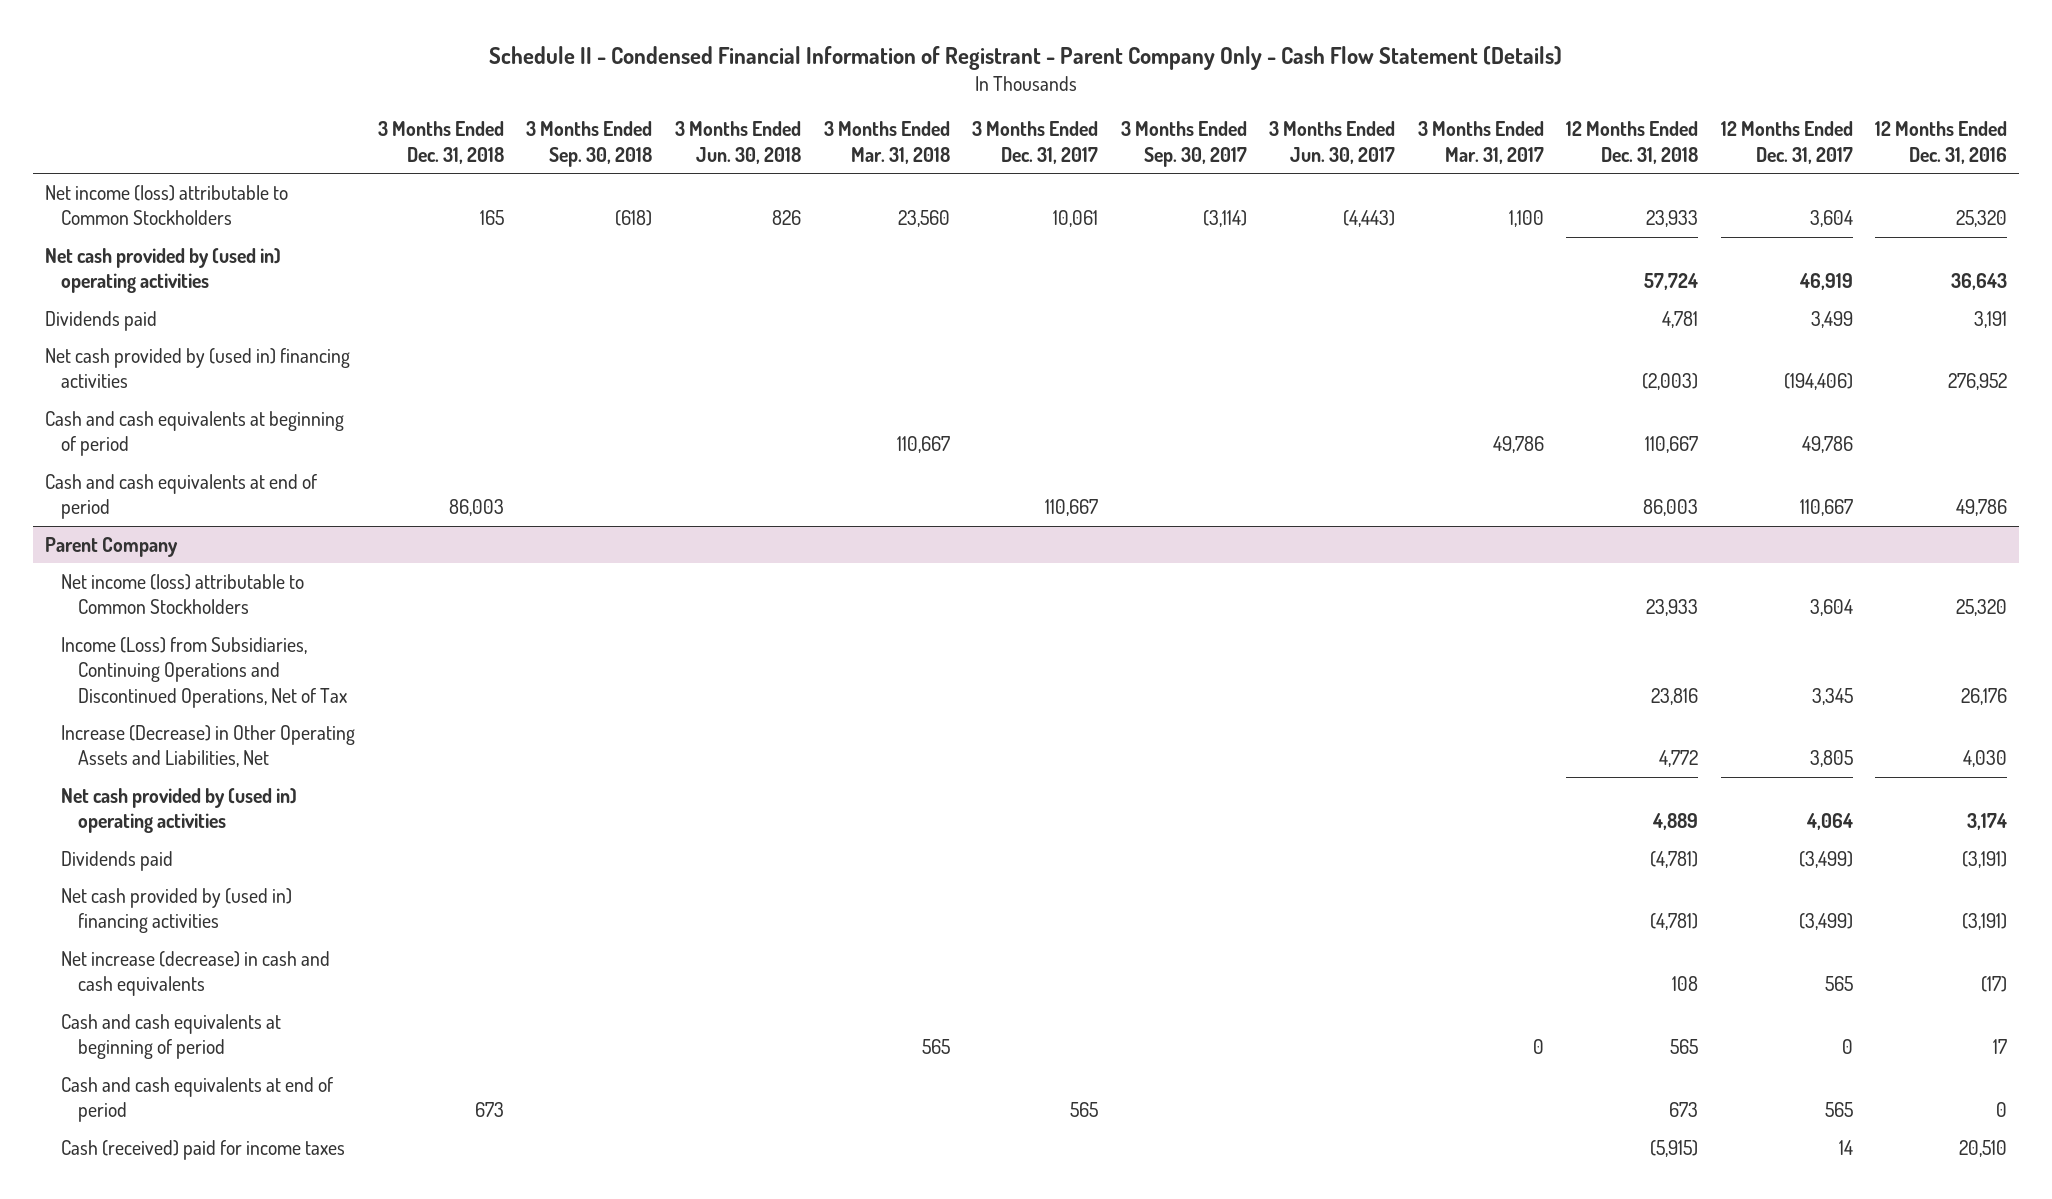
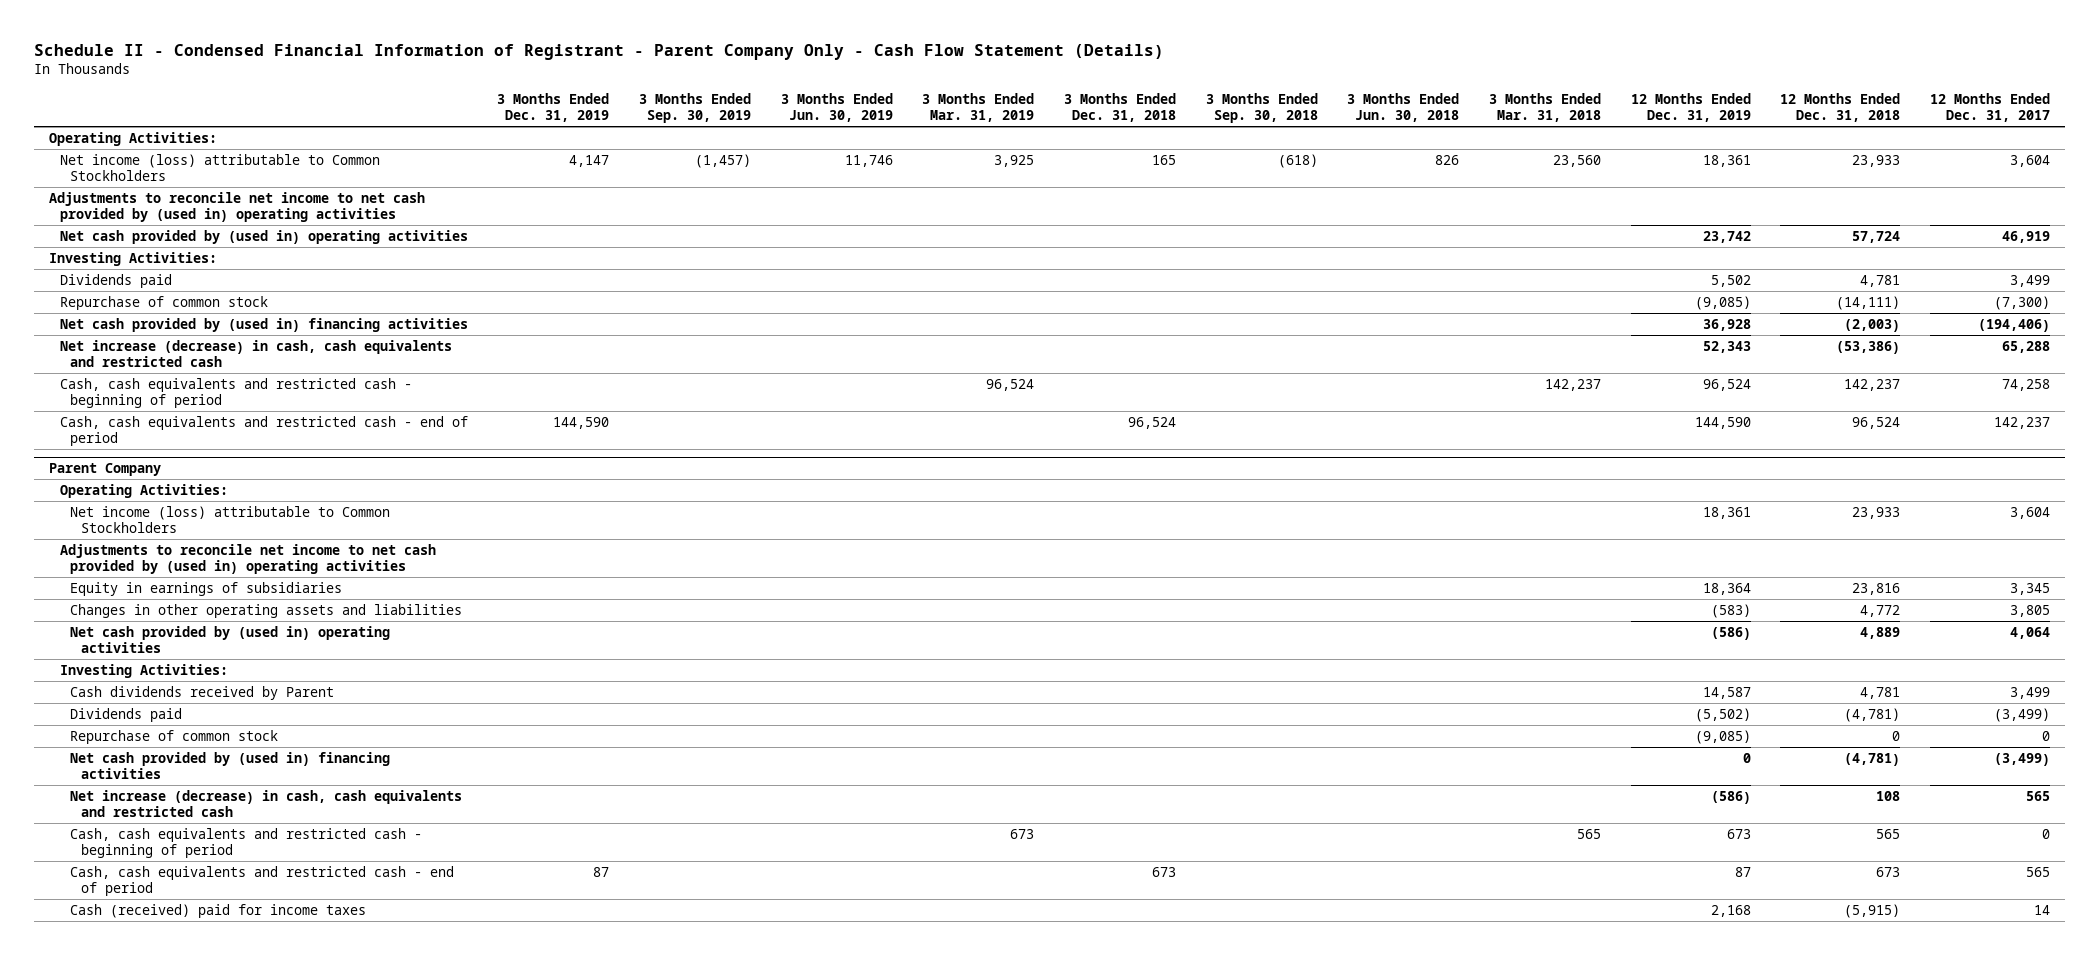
[972,121,1099,164] 3 Months Ended Dec. 31, 2017 -> none
[1120,121,1247,167] 3 Months Ended Sep. 30, 2017 -> none
[1269,121,1396,164] 3 Months Ended Jun. 30, 2017 -> none
[1417,121,1544,164] 3 Months Ended Mar. 31, 2017 -> none
[1875,121,2008,164] 12 Months Ended Dec. 31, 2016 -> none
none -> [497,92,610,122] 3 Months Ended Dec. 31, 2019
none -> [639,92,752,123] 3 Months Ended Sep. 30, 2019
none -> [780,92,893,122] 3 Months Ended Jun. 30, 2019
none -> [922,92,1035,122] 3 Months Ended Mar. 31, 2019
none -> [1630,92,1751,122] 12 Months Ended Dec. 31, 2019
none -> [49,132,218,147] Operating Activities:
none -> [49,192,426,223] Adjustments to reconcile net income to net cash provided by (used in) operating activities
none -> [49,252,218,267] Investing Activities:
none -> [59,296,268,311] Repurchase of common stock
none -> [59,340,452,368] Net increase (decrease) in cash, cash equivalents and restricted cash
[44,410,344,457] Cash and cash equivalents at beginning of period -> [59,378,412,409] Cash, cash equivalents and restricted cash - beginning of period
[896,436,950,454] 110,667 -> [1544,379,1601,392] 142,237
[1645,436,1699,454] 110,667 -> [1844,379,1901,392] 142,237
[1801,436,1853,454] 49,786 -> [2001,379,2050,392] 74,258
[44,473,317,520] Cash and cash equivalents at end of period -> [59,416,468,447] Cash, cash equivalents and restricted cash - end of period
[448,499,504,517] 86,003 -> [1127,417,1176,430] 96,524
[1643,499,1699,517] 86,003 -> [1852,417,1901,430] 96,524
[1799,499,1853,517] 110,667 -> [1993,417,2050,430] 142,237
none -> [59,484,228,499] Operating Activities:
none -> [59,544,436,575] Adjustments to reconcile net income to net cash provided by (used in) operating activities
[61,636,348,709] Income (Loss) from Subsidiaries, Continuing Operations and Discontinued Operations, Net of Tax -> [70,582,343,597] Equity in earnings of subsidiaries
[61,724,356,768] Increase (Decrease) in Other Operating Assets and Liabilities, Net -> [70,604,463,619] Changes in other operating assets and liabilities
none -> [59,664,228,679] Investing Activities:
none -> [70,686,335,701] Cash dividends received by Parent
none -> [70,730,279,745] Repurchase of common stock
[61,950,331,997] Net increase (decrease) in cash and cash equivalents -> [70,790,463,818] Net increase (decrease) in cash, cash equivalents and restricted cash
[61,1013,282,1060] Cash and cash equivalents at beginning of period -> [70,828,423,859] Cash, cash equivalents and restricted cash - beginning of period
[61,1076,334,1123] Cash and cash equivalents at end of period -> [70,866,455,897] Cash, cash equivalents and restricted cash - end of period

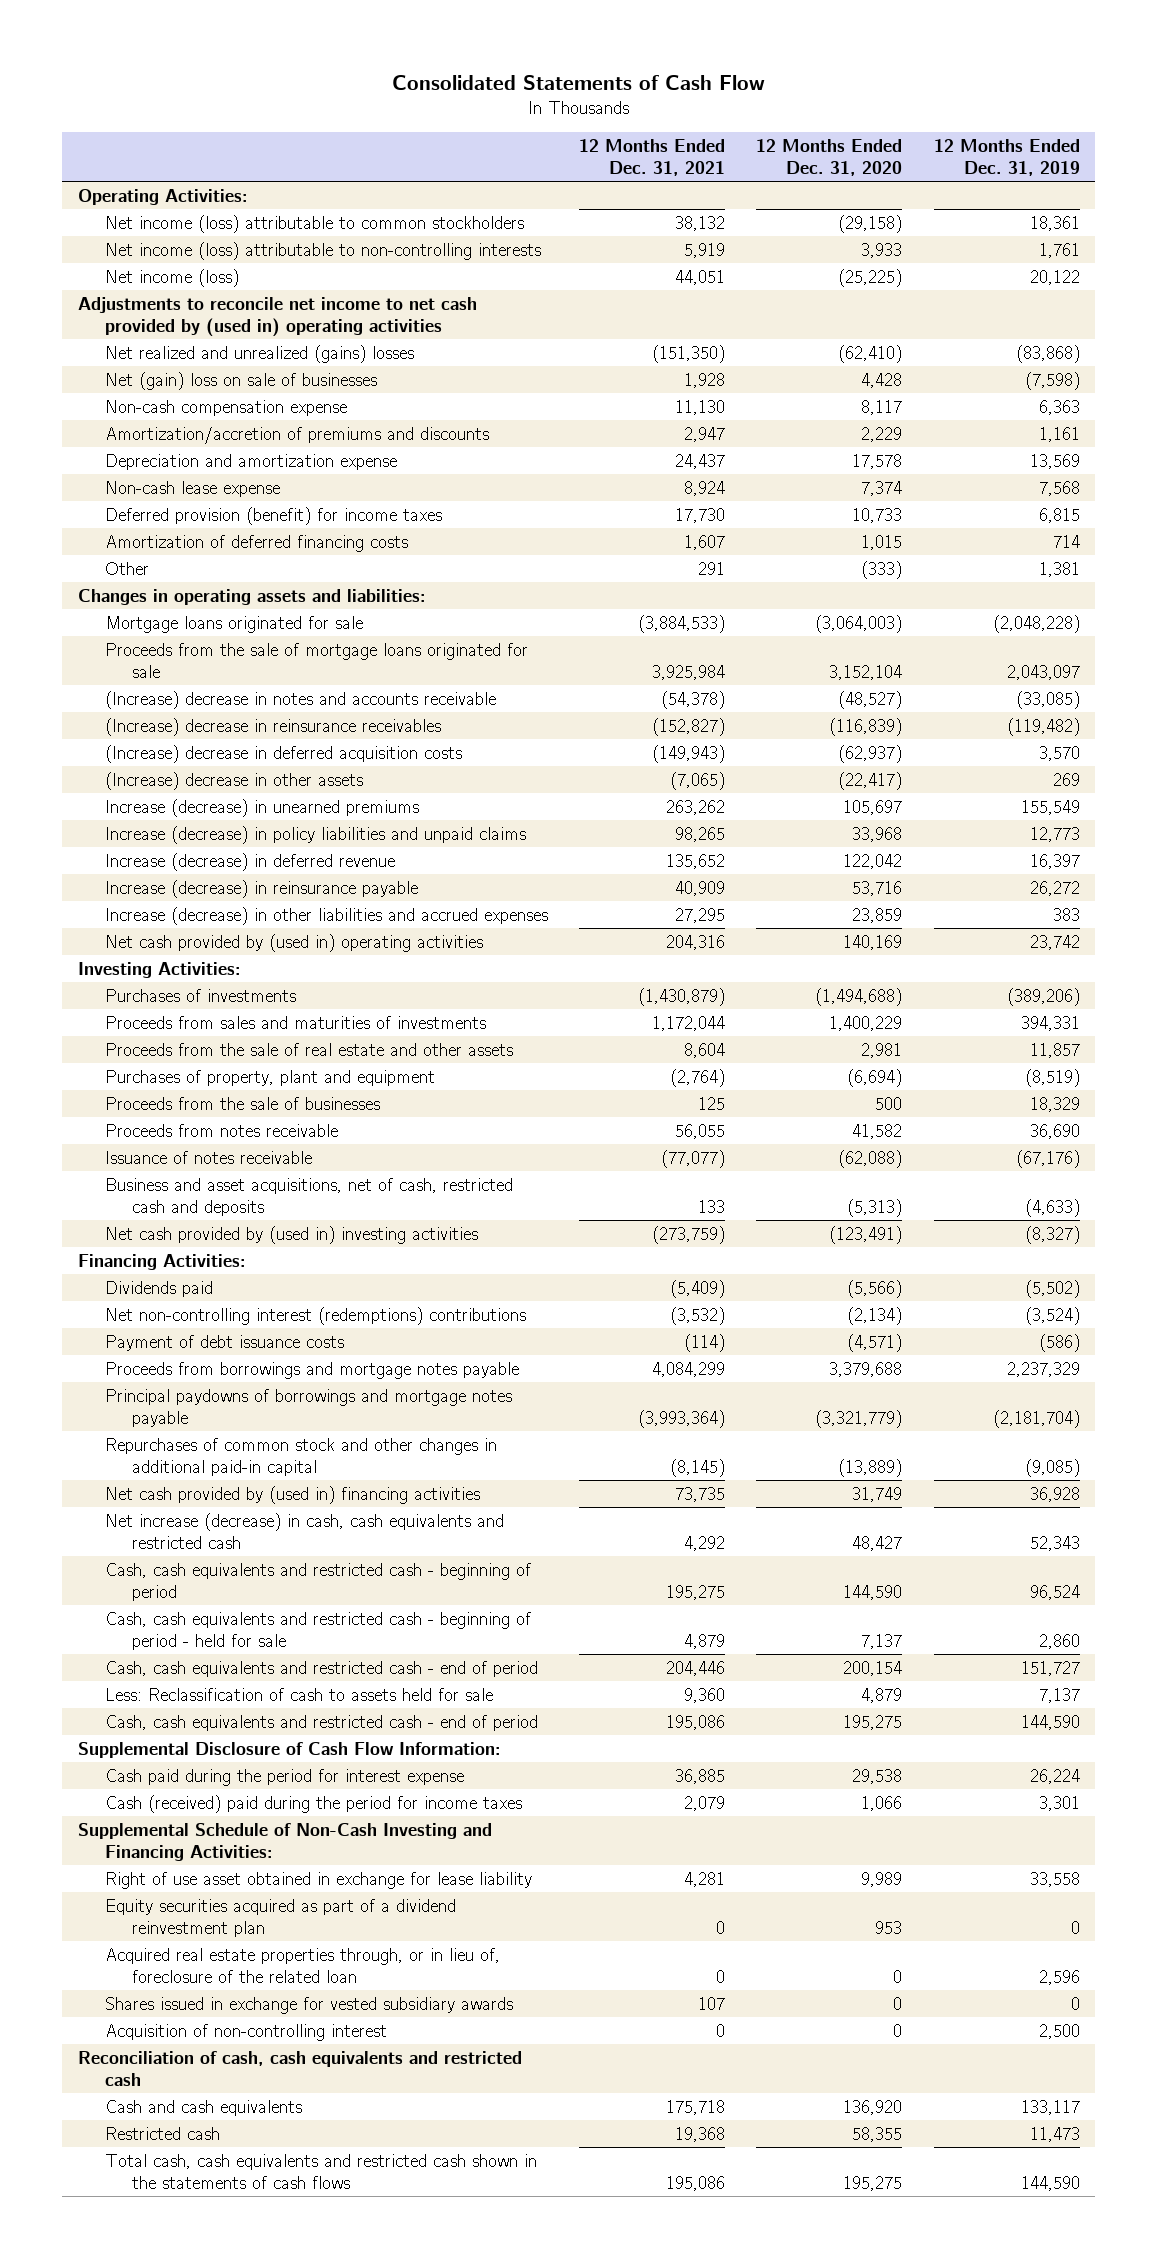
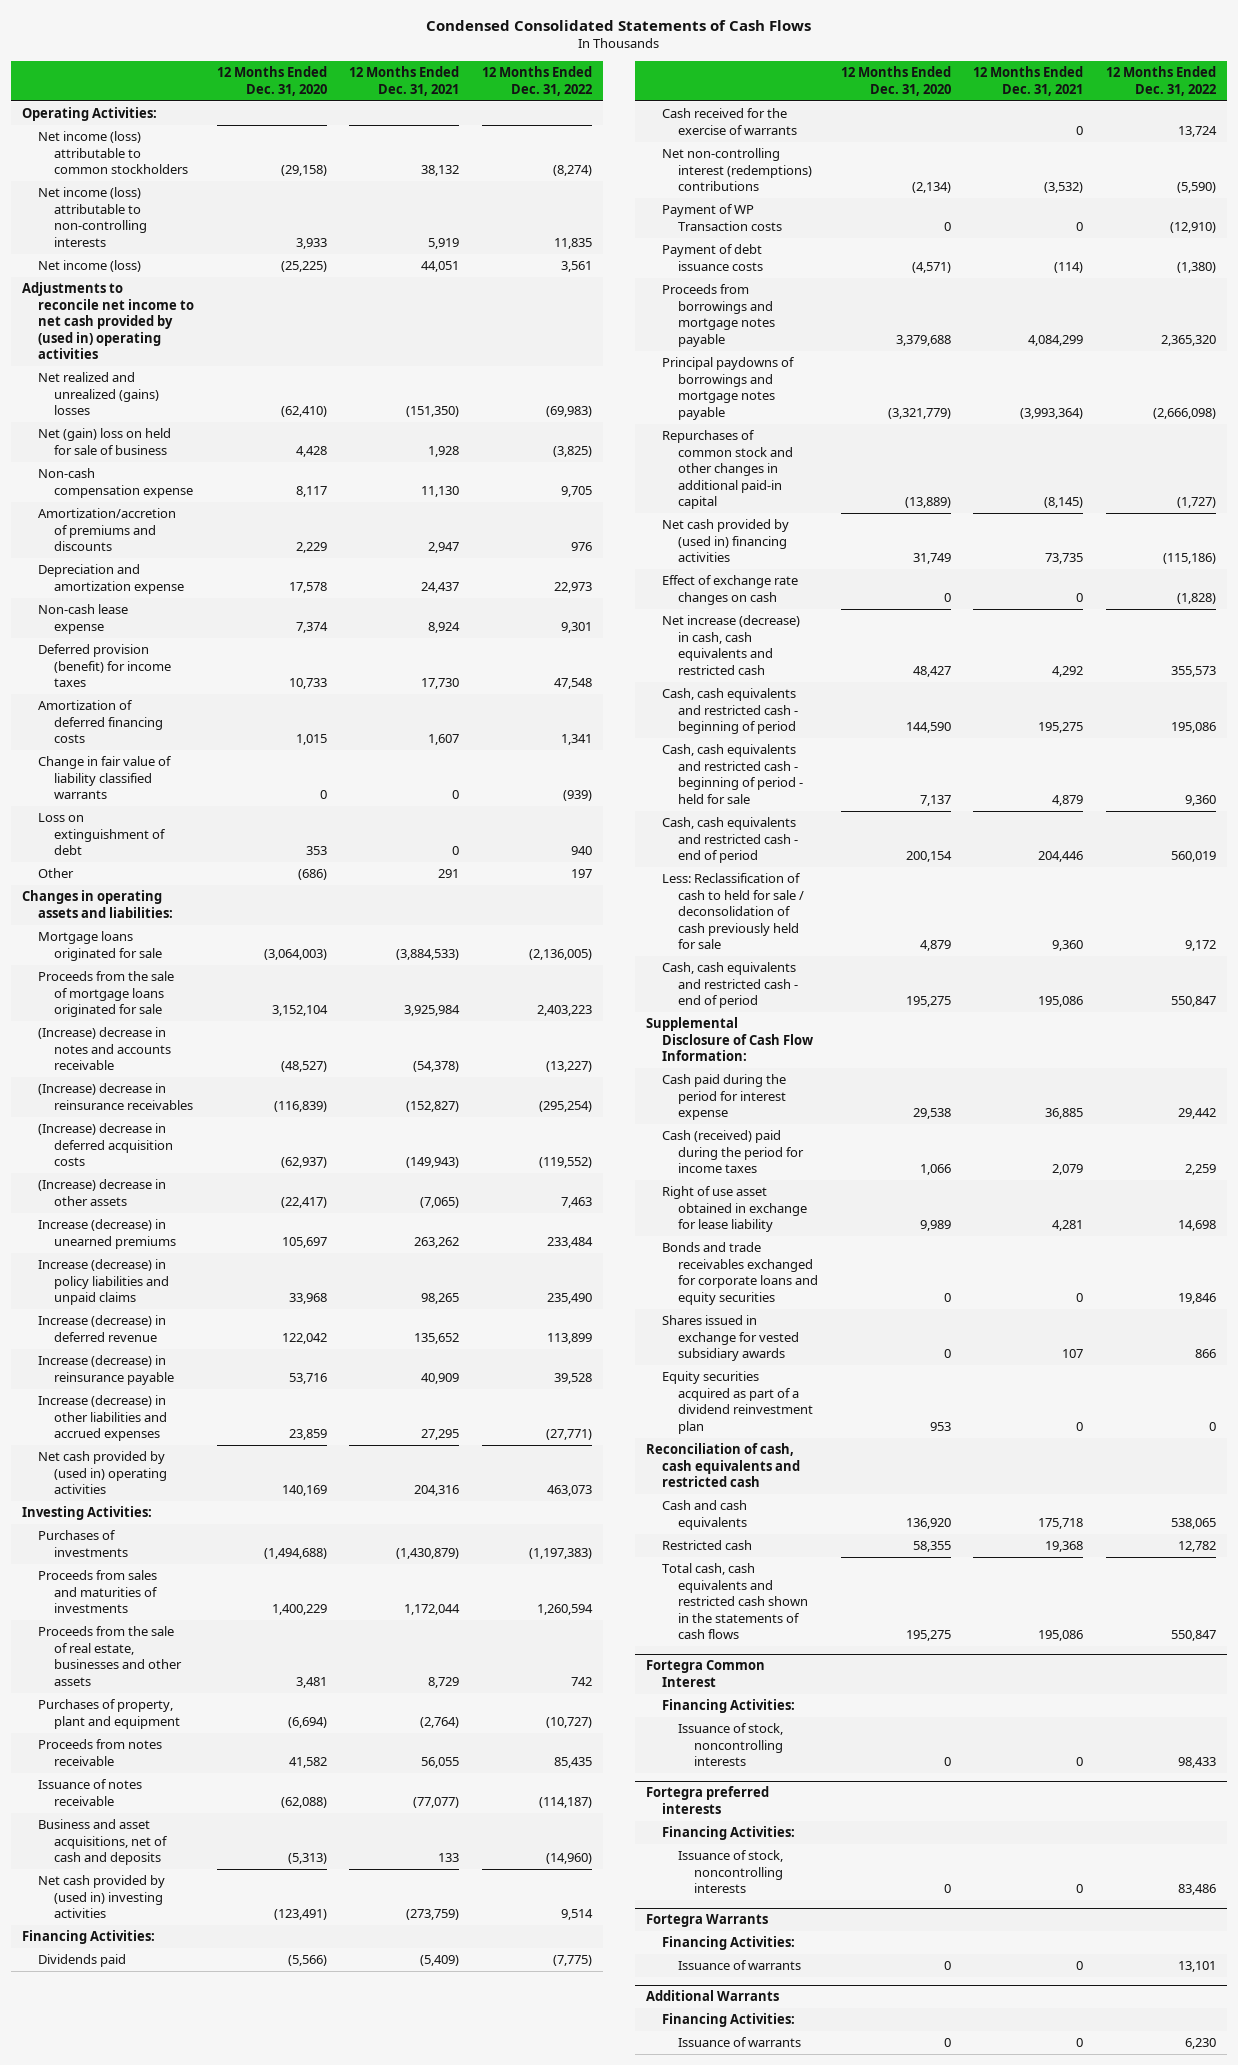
[391,75,765,91] Consolidated Statements of Cash Flow -> [425,19,811,31] Condensed Consolidated Statements of Cash Flows
[933,139,1080,176] 12 Months Ended Dec. 31, 2019 -> none
none -> [481,66,592,96] 12 Months Ended Dec. 31, 2022
[104,371,377,390] Net (gain) loss on sale of businesses -> [38,428,172,455] Net (gain) loss on held for sale of business
none -> [38,756,173,800] Change in fair value of liability classified warrants
none -> [38,813,166,856] Loss on extinguishment of debt
[861,560,903,579] (333) -> [297,869,327,881] (686)
[104,1042,513,1056] Proceeds from the sale of real estate and other assets -> [38,1626,182,1686] Proceeds from the sale of real estate, businesses and other assets
[684,1042,726,1058] 8,604 -> [428,1676,460,1688] 8,729
[861,1042,903,1058] 2,981 -> [295,1676,327,1688] 3,481
[104,1096,380,1110] Proceeds from the sale of businesses -> none
[104,1177,513,1216] Business and asset acquisitions, net of cash, restricted cash and deposits -> [38,1819,168,1866] Business and asset acquisitions, net of cash and deposits
none -> [662,108,797,135] Cash received for the exercise of warrants
none -> [662,204,782,231] Payment of WP Transaction costs
none -> [662,575,799,605] Effect of exchange rate changes on cash
[104,1687,493,1701] Less: Reclassification of cash to assets held for sale -> [662,873,804,950] Less: Reclassification of cash to held for sale / deconsolidation of cash previously held for sale
[77,1822,492,1861] Supplemental Schedule of Non-Cash Investing and Financing Activities: -> none
[104,1947,500,1983] Acquired real estate properties through, or in lieu of, foreclosure of the related loan -> none
none -> [662,1242,818,1305] Bonds and trade receivables exchanged for corporate loans and equity securities
[104,2023,387,2041] Acquisition of non-controlling interest -> none
[104,1898,456,1937] Equity securities acquired as part of a dividend reinvestment plan -> [662,1371,813,1434] Equity securities acquired as part of a dividend reinvestment plan
none -> [646,1660,766,1687] Fortegra Common Interest
none -> [662,1699,796,1714] Financing Activities:
none -> [677,1723,783,1767] Issuance of stock, noncontrolling interests
none -> [646,1786,770,1814] Fortegra preferred interests
none -> [662,1826,796,1841] Financing Activities:
none -> [677,1850,783,1894] Issuance of stock, noncontrolling interests
none -> [646,1914,769,1928] Fortegra Warrants
none -> [662,1936,796,1951] Financing Activities:
none -> [677,1960,801,1971] Issuance of warrants
none -> [646,1990,780,2002] Additional Warrants
none -> [662,2013,796,2028] Financing Activities:
none -> [677,2037,801,2048] Issuance of warrants

